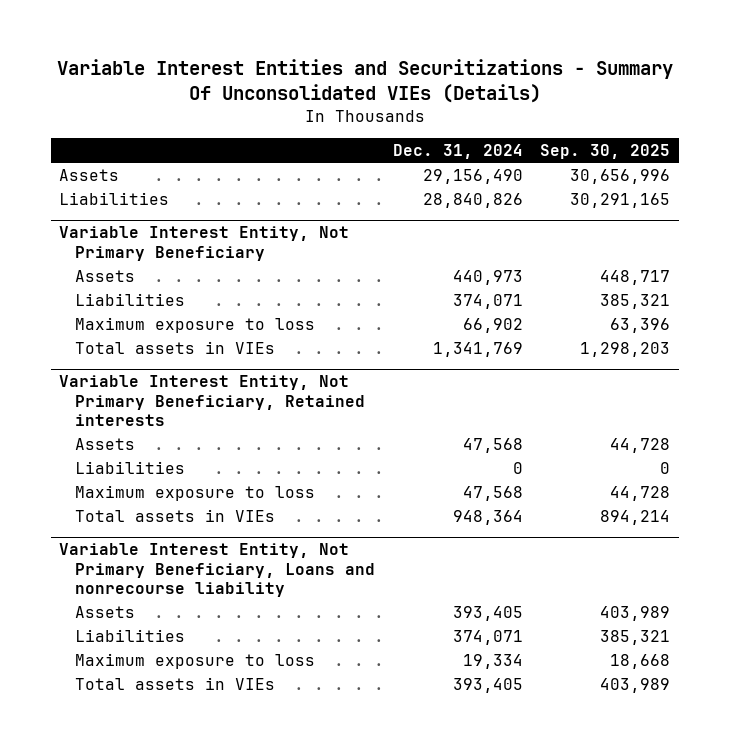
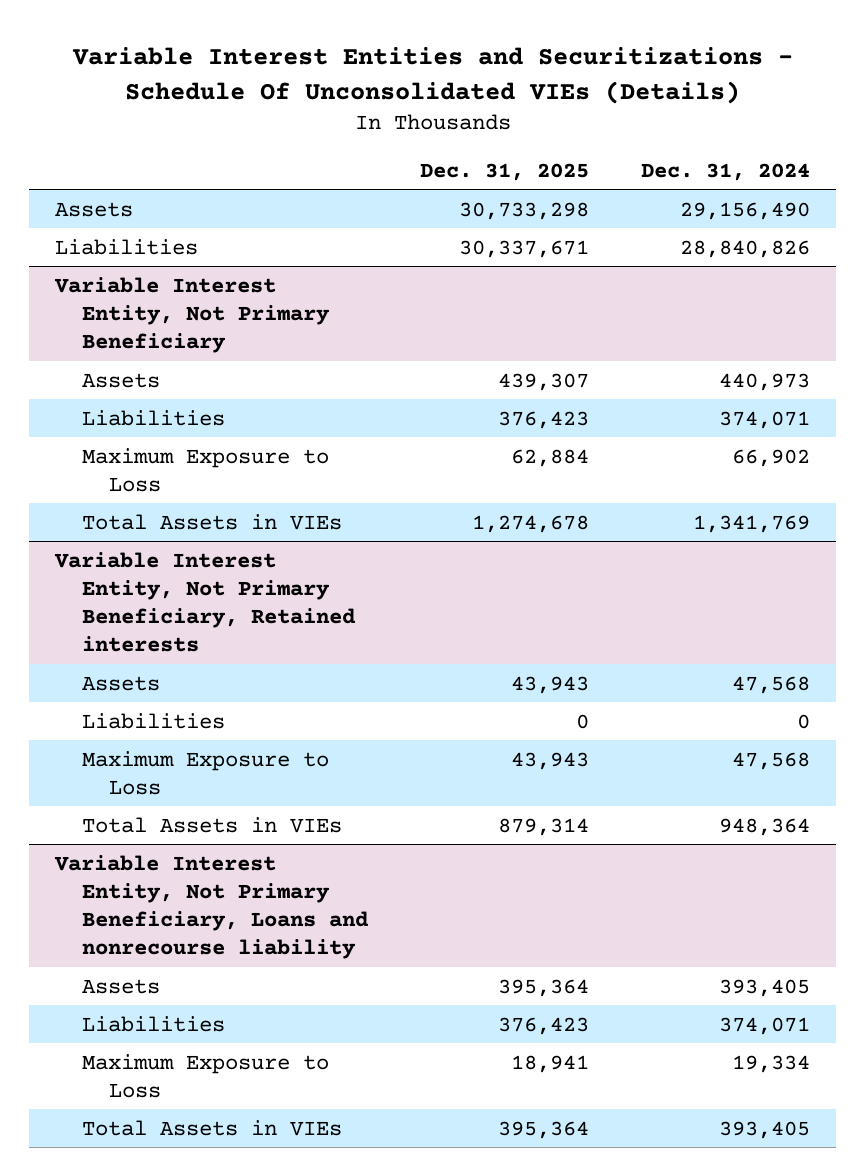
[56,59,673,104] Variable Interest Entities and Securitizations - Summary Of Unconsolidated VIEs (Details) -> [71,47,793,104] Variable Interest Entities and Securitizations - Schedule Of Unconsolidated VIEs (Details)
[540,143,671,159] Sep. 30, 2025 -> none
none -> [420,162,590,181] Dec. 31, 2025
[74,316,315,333] Maximum exposure to loss -> [82,447,330,492] Maximum Exposure to Loss
[74,340,275,354] Total assets in VIEs -> [82,513,343,530] Total Assets in VIEs
[74,484,315,501] Maximum exposure to loss -> [82,750,330,795] Maximum Exposure to Loss
[74,508,275,522] Total assets in VIEs -> [82,816,343,833] Total Assets in VIEs
[74,652,315,669] Maximum exposure to loss -> [82,1053,330,1098] Maximum Exposure to Loss
[74,676,275,690] Total assets in VIEs -> [82,1119,343,1136] Total Assets in VIEs

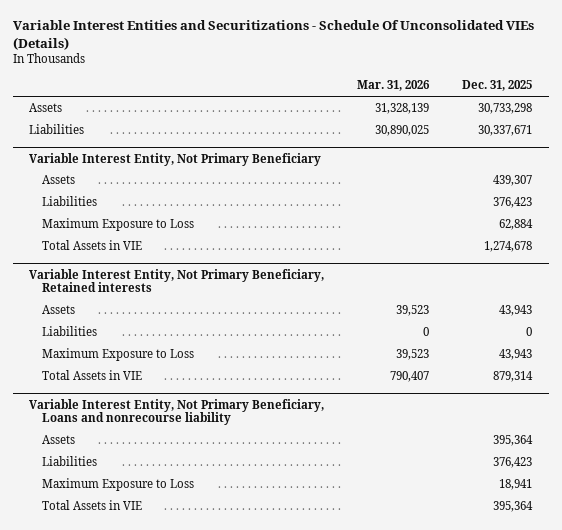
[641,162,811,181] Dec. 31, 2024 -> none
none -> [357,80,431,92] Mar. 31, 2026
[82,513,343,530] Total Assets in VIEs -> [42,239,143,250] Total Assets in VIE
[82,816,343,833] Total Assets in VIEs -> [42,369,143,380] Total Assets in VIE
[82,1119,343,1136] Total Assets in VIEs -> [42,499,143,510] Total Assets in VIE

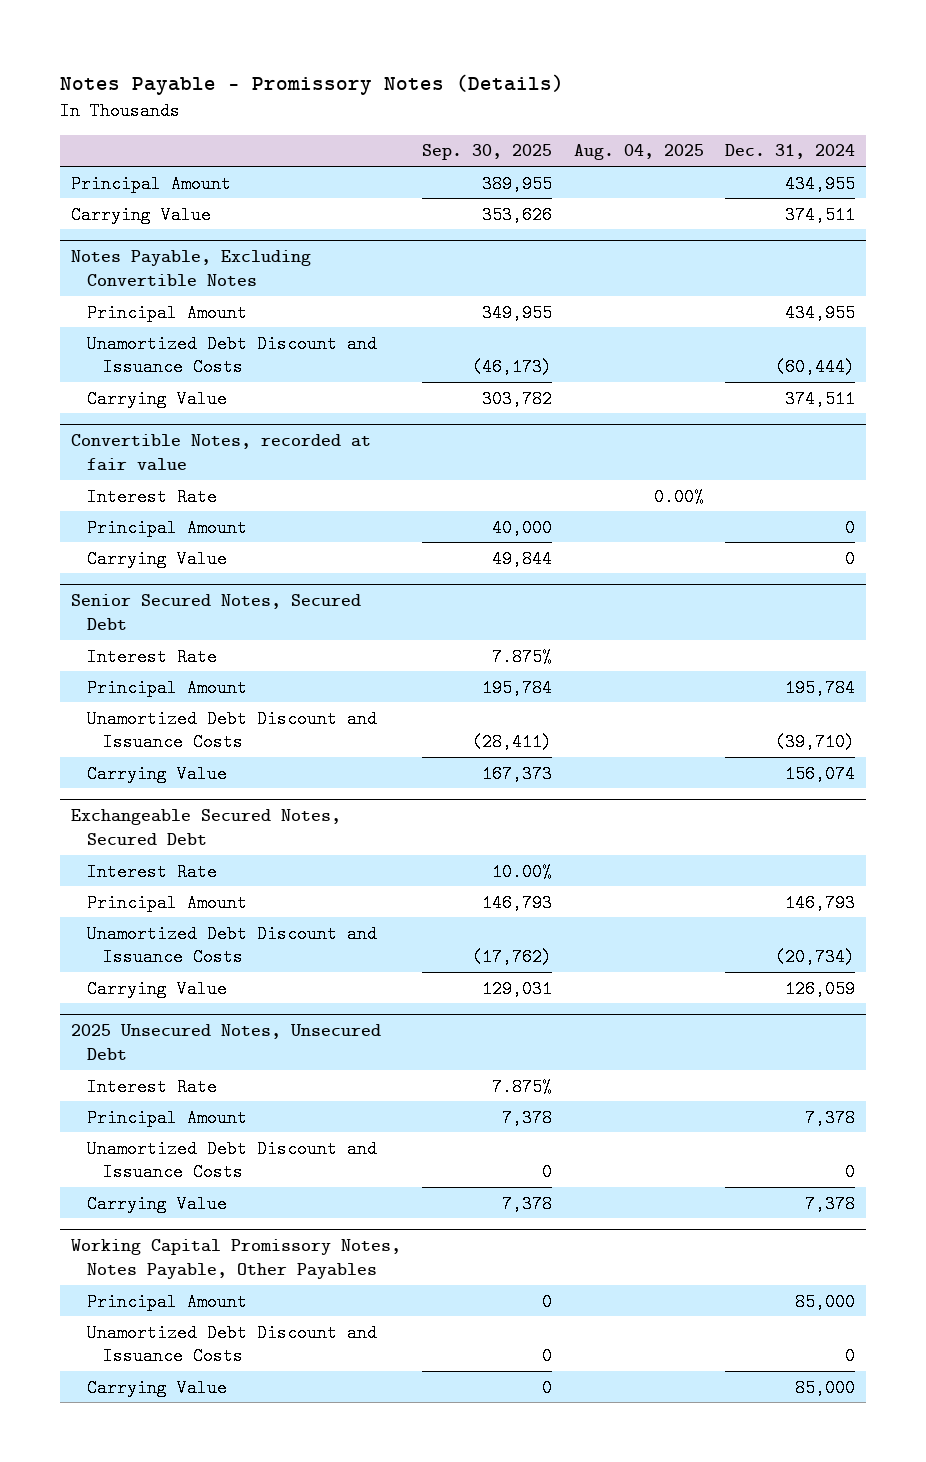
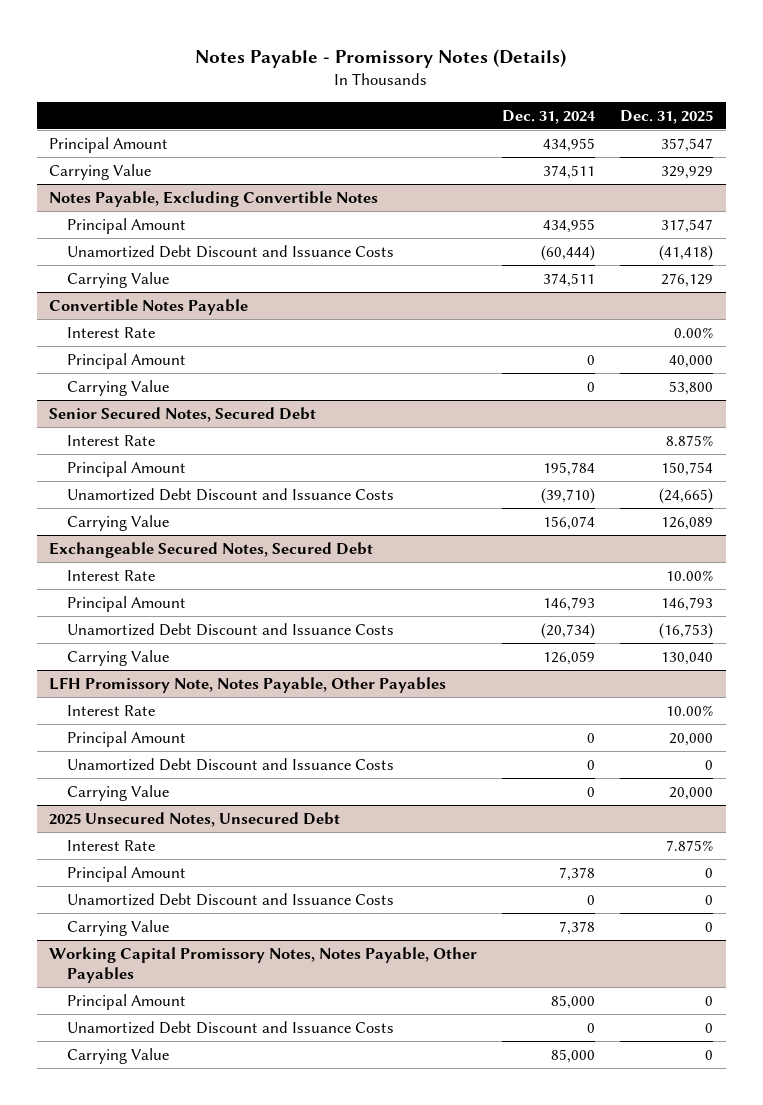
[422,144,553,161] Sep. 30, 2025 -> none
[573,144,704,161] Aug. 04, 2025 -> none
none -> [620,109,714,124] Dec. 31, 2025
[70,434,371,471] Convertible Notes, recorded at fair value -> [49,298,249,315] Convertible Notes Payable
none -> [49,676,447,693] LFH Promissory Note, Notes Payable, Other Payables
none -> [67,704,156,716] Interest Rate
none -> [67,730,187,747] Principal Amount
none -> [67,757,395,771] Unamortized Debt Discount and Issuance Costs
none -> [67,784,170,801] Carrying Value

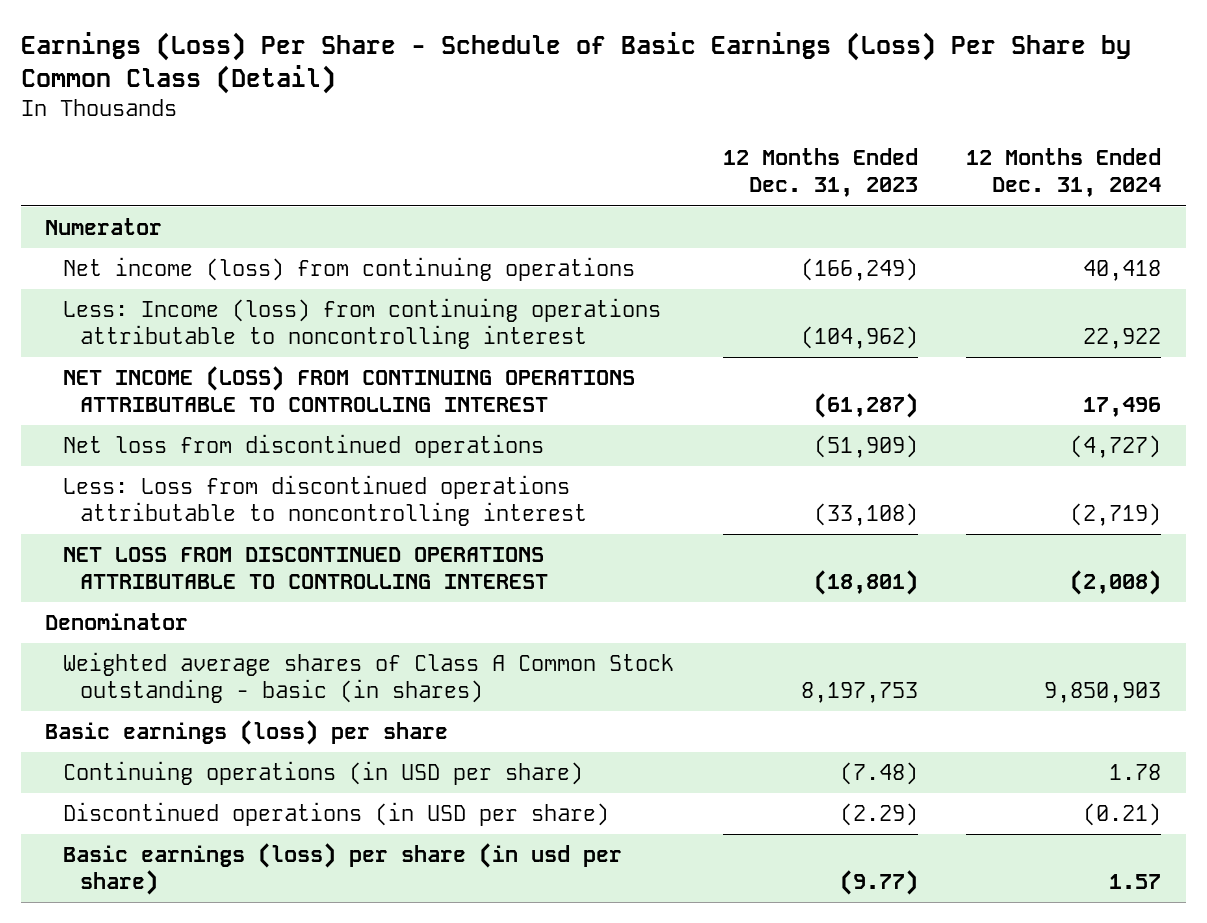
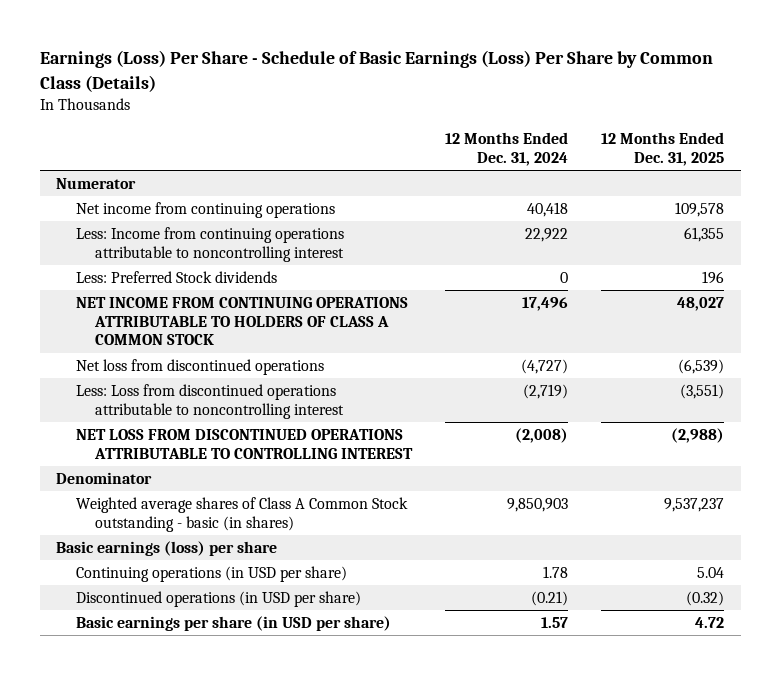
[21,32,1132,95] Earnings (Loss) Per Share - Schedule of Basic Earnings (Loss) Per Share by Common Class (Detail) -> [39,50,713,92] Earnings (Loss) Per Share - Schedule of Basic Earnings (Loss) Per Share by Common Class (Details)
[722,148,918,198] 12 Months Ended Dec. 31, 2023 -> none
none -> [601,132,725,166] 12 Months Ended Dec. 31, 2025
[62,257,635,282] Net income (loss) from continuing operations -> [75,202,335,219] Net income from continuing operations
[62,298,661,350] Less: Income (loss) from continuing operations attributable to noncontrolling interest -> [75,227,344,262] Less: Income from continuing operations attributable to noncontrolling interest
none -> [75,271,277,284] Less: Preferred Stock dividends
[62,366,635,413] NET INCOME (LOSS) FROM CONTINUING OPERATIONS ATTRIBUTABLE TO CONTROLLING INTEREST -> [75,297,408,346] NET INCOME FROM CONTINUING OPERATIONS ATTRIBUTABLE TO HOLDERS OF CLASS A COMMON STOCK
[62,843,622,896] Basic earnings (loss) per share (in usd per share) -> [75,616,391,632] Basic earnings per share (in USD per share)

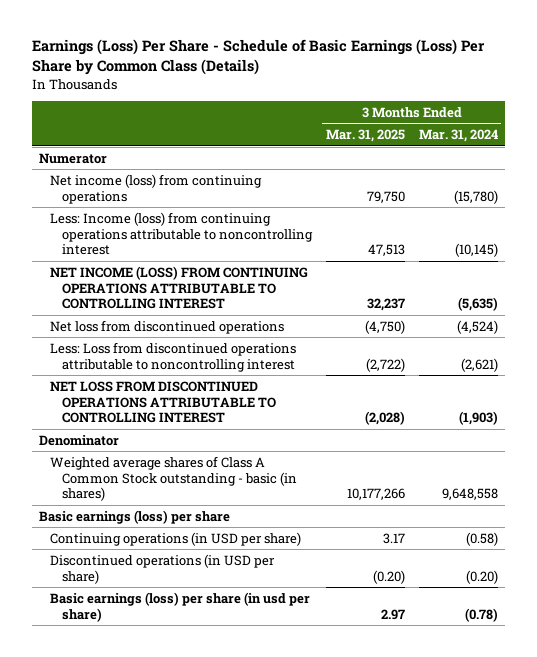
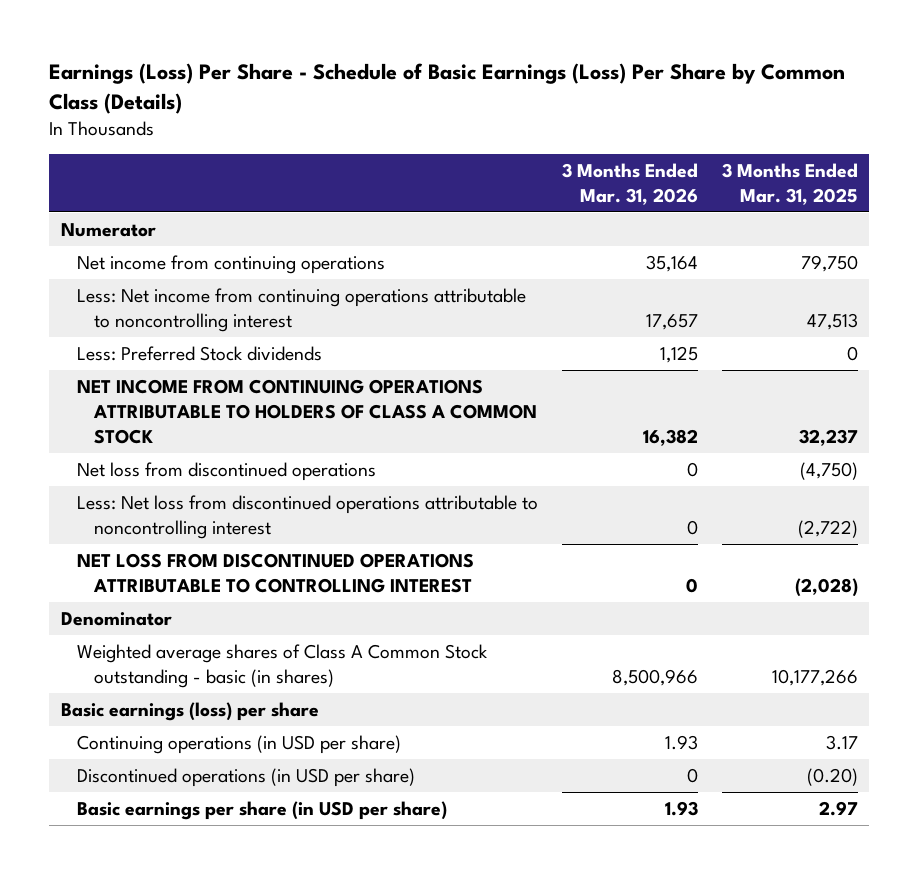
[418,129,498,143] Mar. 31, 2024 -> none
none -> [562,162,699,205] 3 Months Ended Mar. 31, 2026
[50,173,263,204] Net income (loss) from continuing operations -> [77,254,386,274] Net income from continuing operations
[50,211,313,256] Less: Income (loss) from continuing operations attributable to noncontrolling interest -> [77,287,527,332] Less: Net income from continuing operations attributable to noncontrolling interest
none -> [77,345,323,361] Less: Preferred Stock dividends
[50,265,309,310] NET INCOME (LOSS) FROM CONTINUING OPERATIONS ATTRIBUTABLE TO CONTROLLING INTEREST -> [77,378,538,444] NET INCOME FROM CONTINUING OPERATIONS ATTRIBUTABLE TO HOLDERS OF CLASS A COMMON STOCK
[50,341,297,372] Less: Loss from discontinued operations attributable to noncontrolling interest -> [77,494,539,539] Less: Net loss from discontinued operations attributable to noncontrolling interest
[50,591,311,622] Basic earnings (loss) per share (in usd per share) -> [77,800,448,820] Basic earnings per share (in USD per share)

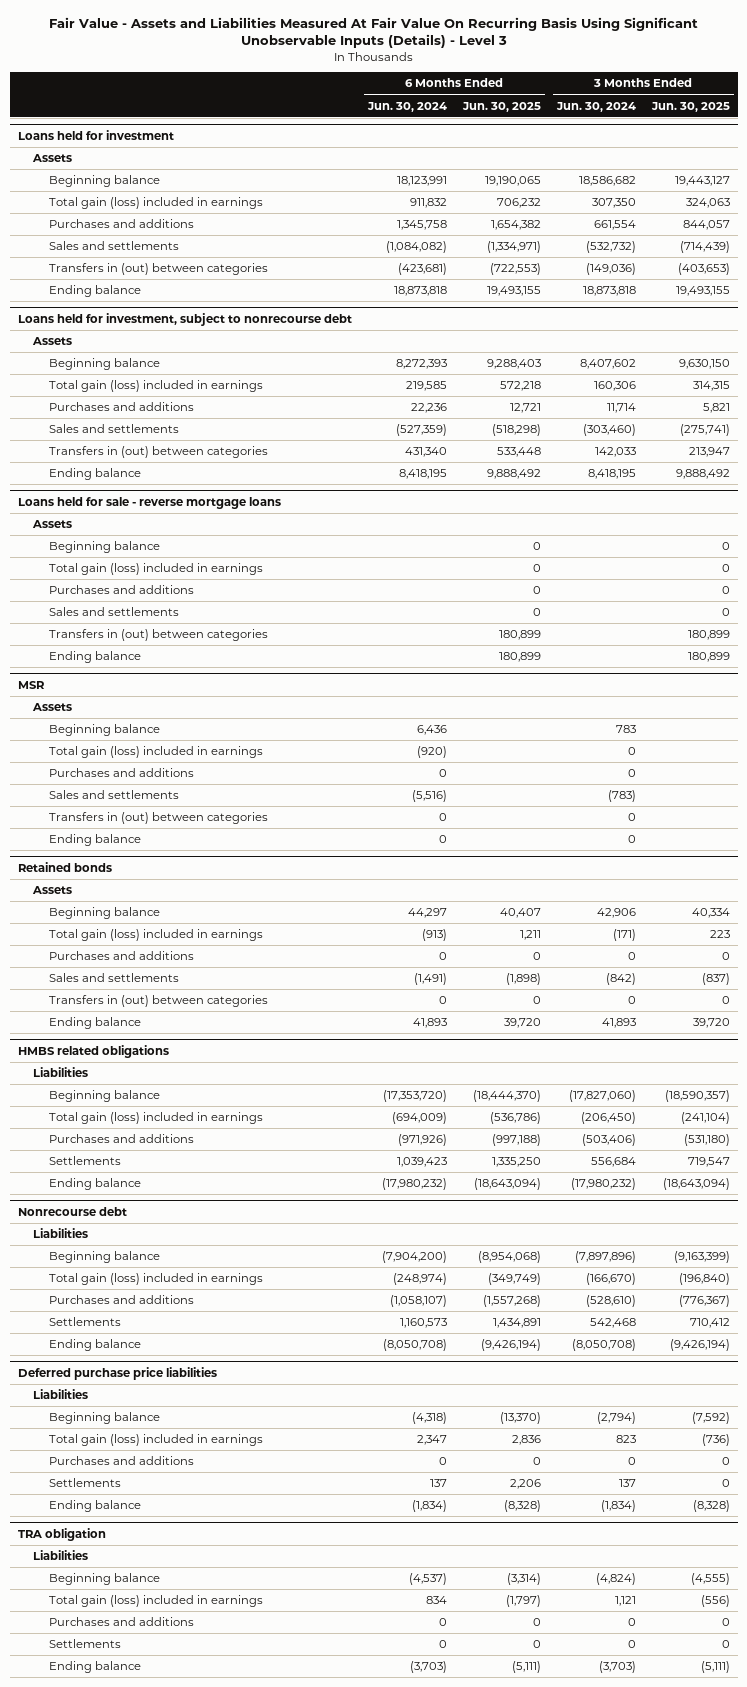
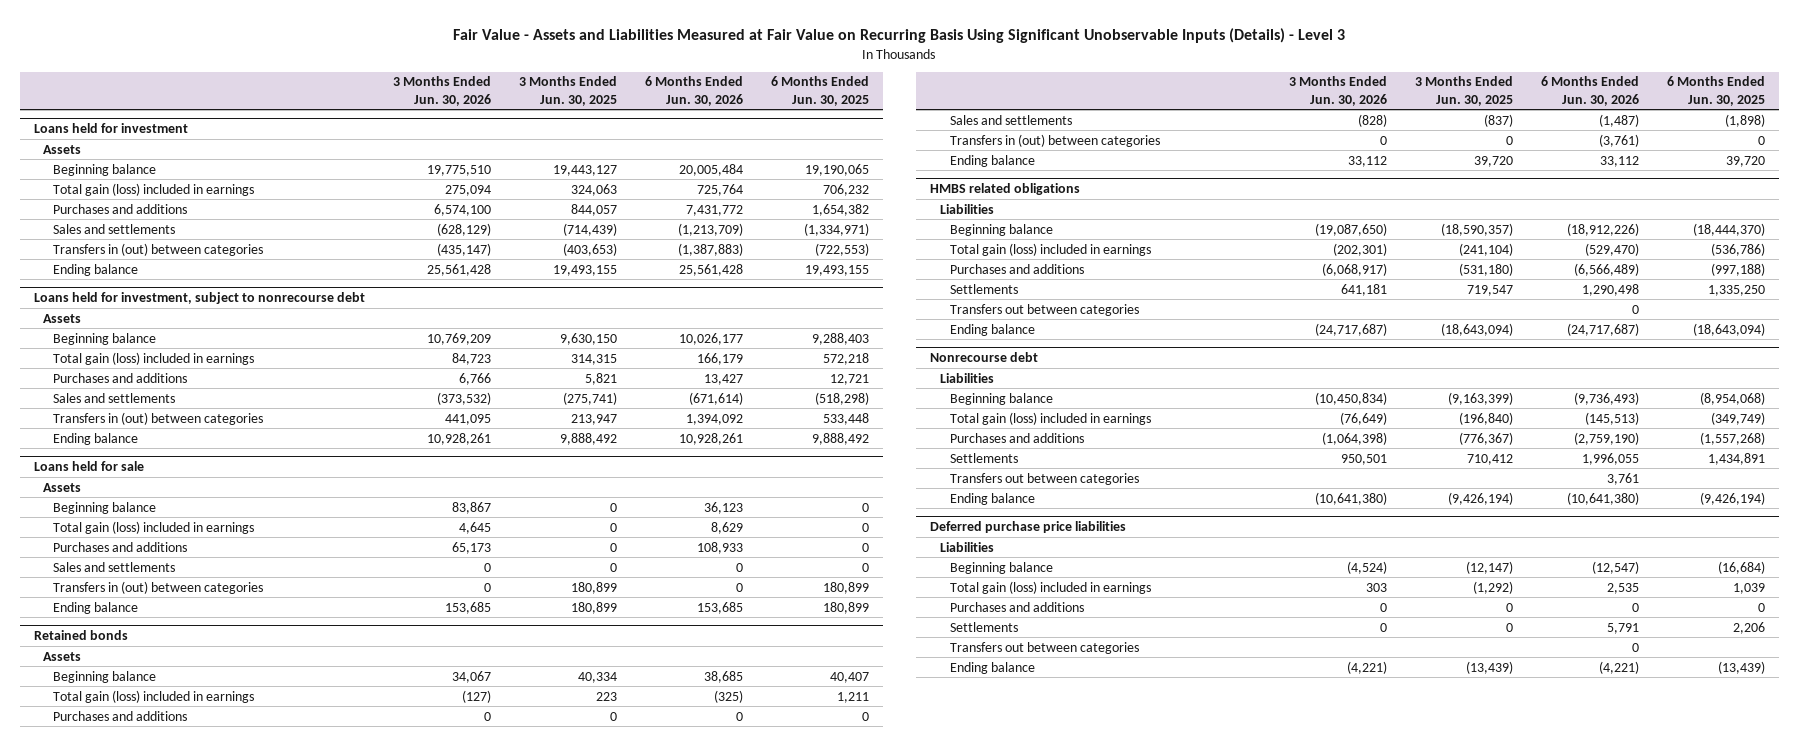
[48,16,698,49] Fair Value - Assets and Liabilities Measured At Fair Value On Recurring Basis Using Significant Unobservable Inputs (Details) - Level 3 -> [453,28,1346,44] Fair Value - Assets and Liabilities Measured at Fair Value on Recurring Basis Using Significant Unobservable Inputs (Details) - Level 3
[366,101,447,112] Jun. 30, 2024 -> none
[555,101,636,112] Jun. 30, 2024 -> none
none -> [392,76,491,106] 3 Months Ended Jun. 30, 2026
none -> [644,76,743,106] 6 Months Ended Jun. 30, 2026
[17,496,281,509] Loans held for sale - reverse mortgage loans -> [33,461,144,472] Loans held for sale
[17,680,45,689] MSR -> none
[32,703,73,712] Assets -> none
[48,724,160,737] Beginning balance -> none
[48,746,263,759] Total gain (loss) included in earnings -> none
[48,768,194,778] Purchases and additions -> none
[48,790,179,800] Sales and settlements -> none
[48,812,268,825] Transfers in (out) between categories -> none
[48,834,141,847] Ending balance -> none
none -> [949,303,1139,316] Transfers out between categories
none -> [949,472,1139,485] Transfers out between categories
[499,1412,541,1425] (13,370) -> [1718,560,1766,574] (16,684)
[691,1412,730,1425] (7,592) -> [1466,560,1514,574] (12,147)
[511,1435,541,1446] 2,836 -> [1733,582,1766,594] 1,039
[701,1434,730,1447] (736) -> [1473,580,1514,594] (1,292)
[17,1527,106,1541] TRA obligation -> none
[33,1550,89,1561] Liabilities -> none
[48,1573,160,1586] Beginning balance -> none
[48,1595,263,1608] Total gain (loss) included in earnings -> none
[48,1617,194,1627] Purchases and additions -> none
[48,1639,121,1649] Settlements -> none
[48,1661,141,1674] Ending balance -> none
none -> [949,641,1139,654] Transfers out between categories
[503,1500,541,1513] (8,328) -> [1718,660,1766,674] (13,439)
[692,1500,730,1513] (8,328) -> [1466,660,1514,674] (13,439)

